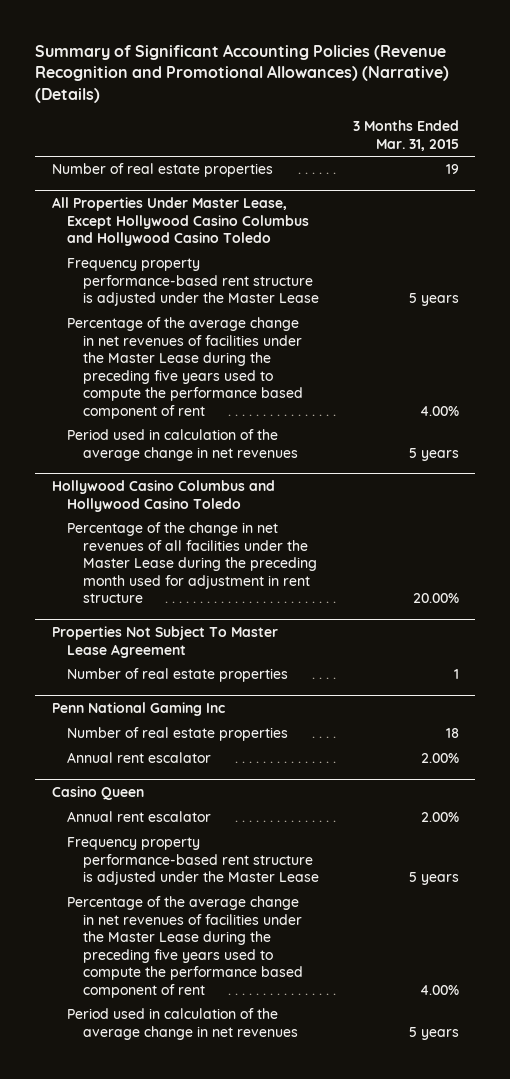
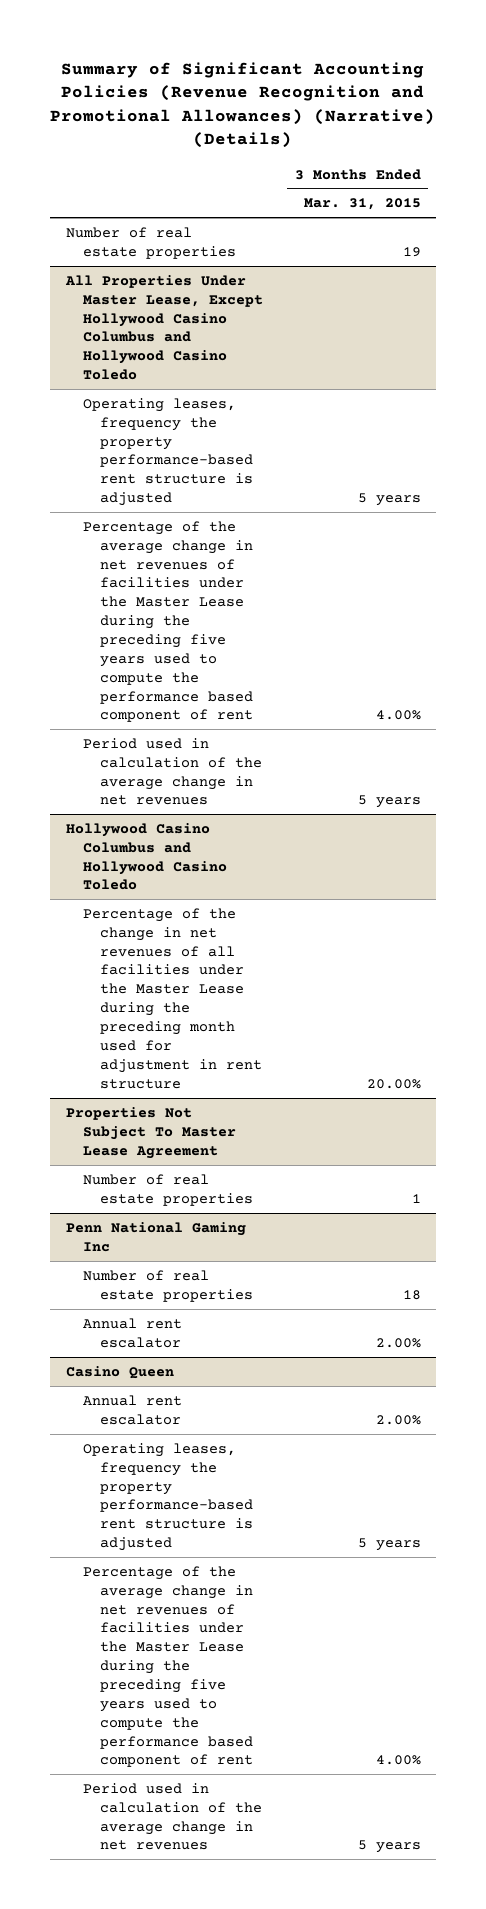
[67,258,320,307] Frequency property performance-based rent structure is adjusted under the Master Lease -> [83,397,254,507] Operating leases, frequency the property performance-based rent structure is adjusted
[67,837,320,886] Frequency property performance-based rent structure is adjusted under the Master Lease -> [83,1442,254,1552] Operating leases, frequency the property performance-based rent structure is adjusted

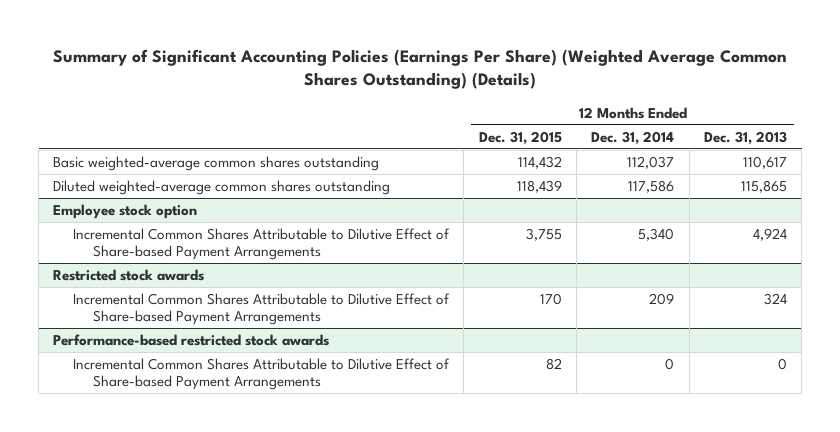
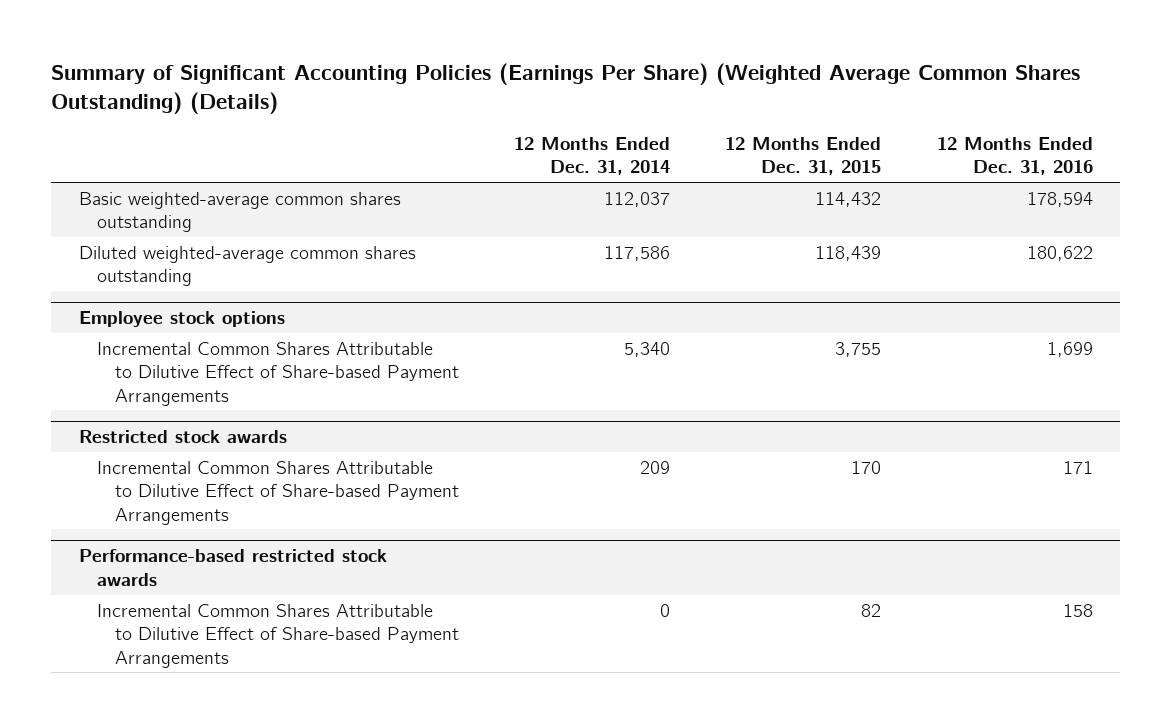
[703,130,787,145] Dec. 31, 2013 -> none
none -> [936,136,1093,176] 12 Months Ended Dec. 31, 2016
[53,204,198,220] Employee stock option -> [79,311,286,328] Employee stock options

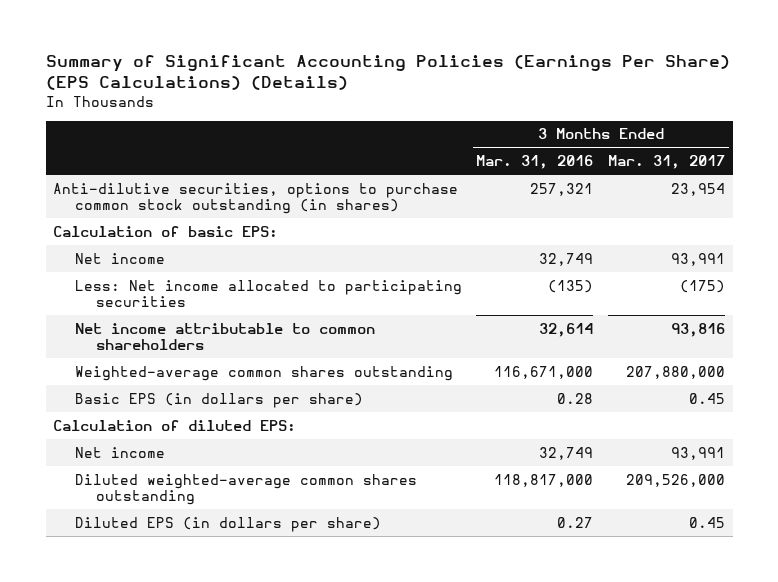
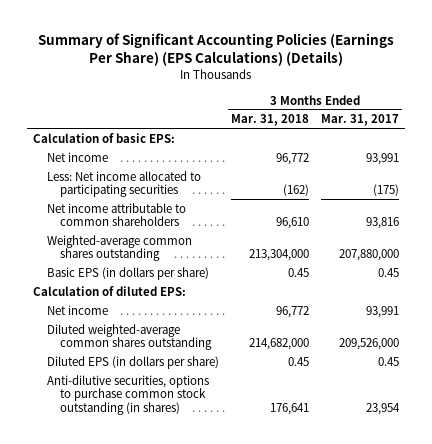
[476,155,594,170] Mar. 31, 2016 -> none
none -> [230,114,309,127] Mar. 31, 2018
[52,182,458,214] Anti-dilutive securities, options to purchase common stock outstanding (in shares) -> [46,374,209,415] Anti-dilutive securities, options to purchase common stock outstanding (in shares)

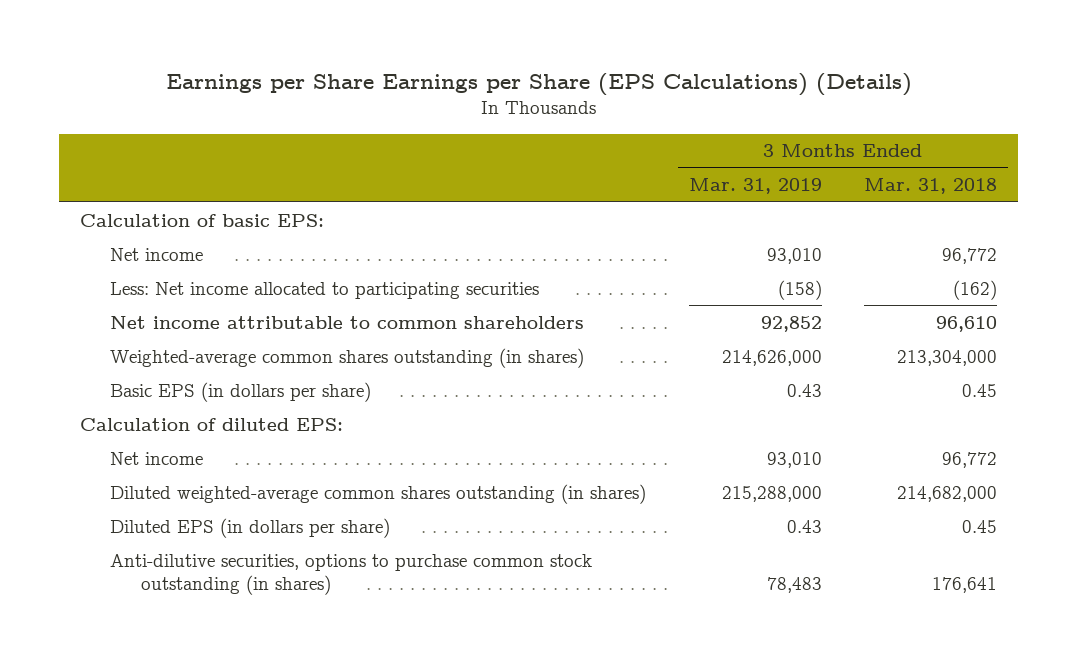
[38,33,395,67] Summary of Significant Accounting Policies (Earnings Per Share) (EPS Calculations) (Details) -> [165,72,912,96] Earnings per Share Earnings per Share (EPS Calculations) (Details)
[321,114,400,127] Mar. 31, 2017 -> none
none -> [688,178,822,195] Mar. 31, 2019
[46,234,192,262] Weighted-average common shares outstanding -> [110,347,585,368] Weighted-average common shares outstanding (in shares)
[46,323,213,351] Diluted weighted-average common shares outstanding -> [110,483,647,504] Diluted weighted-average common shares outstanding (in shares)

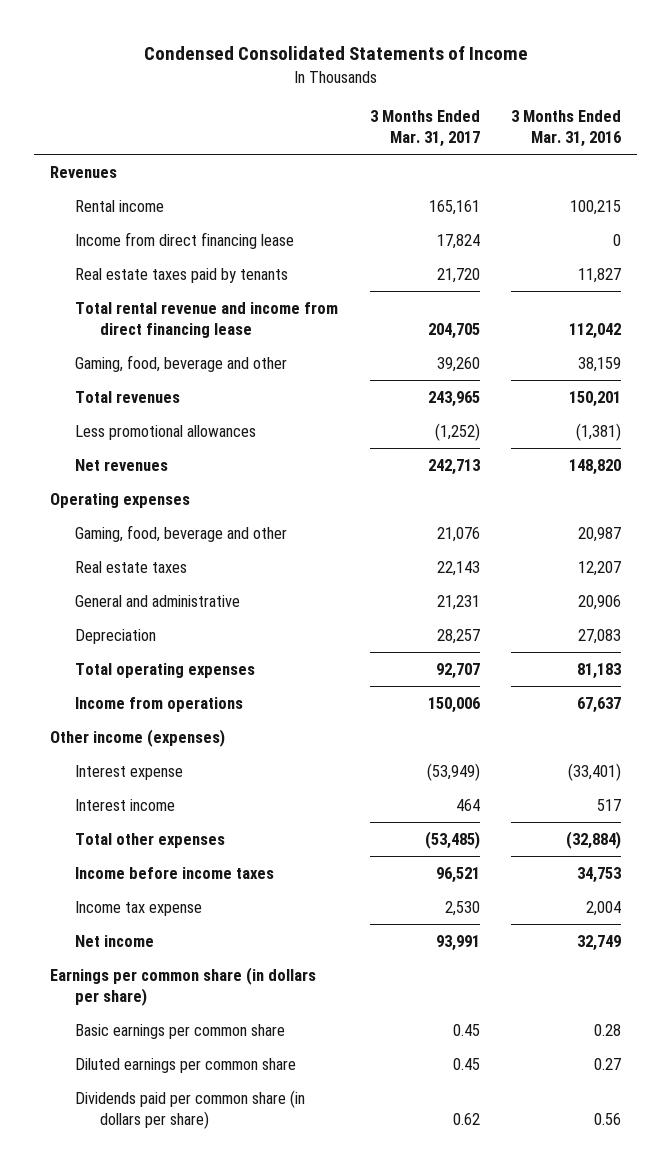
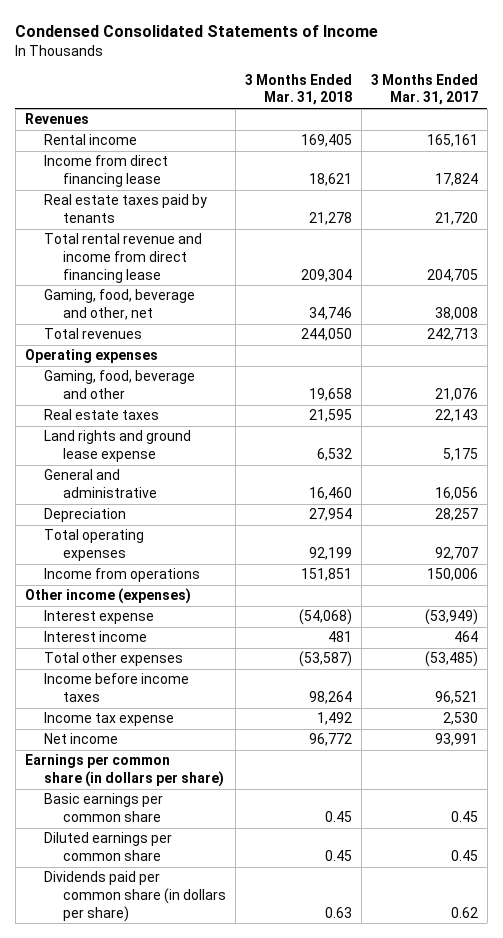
[511,110,622,148] 3 Months Ended Mar. 31, 2016 -> none
none -> [244,73,352,106] 3 Months Ended Mar. 31, 2018
[75,424,257,440] Less promotional allowances -> none
[75,458,169,471] Net revenues -> none
[75,354,288,372] Gaming, food, beverage and other -> [43,289,195,321] Gaming, food, beverage and other, net
[436,356,480,372] 39,260 -> [434,307,478,321] 38,008
[427,390,480,407] 243,965 -> [426,328,478,342] 242,713
none -> [43,430,191,463] Land rights and ground lease expense
[436,594,480,610] 21,231 -> [434,487,478,501] 16,056

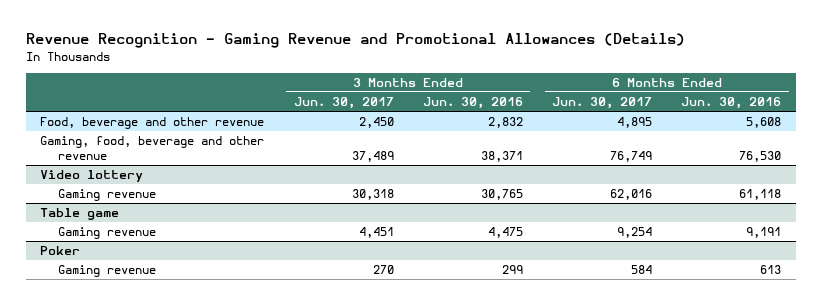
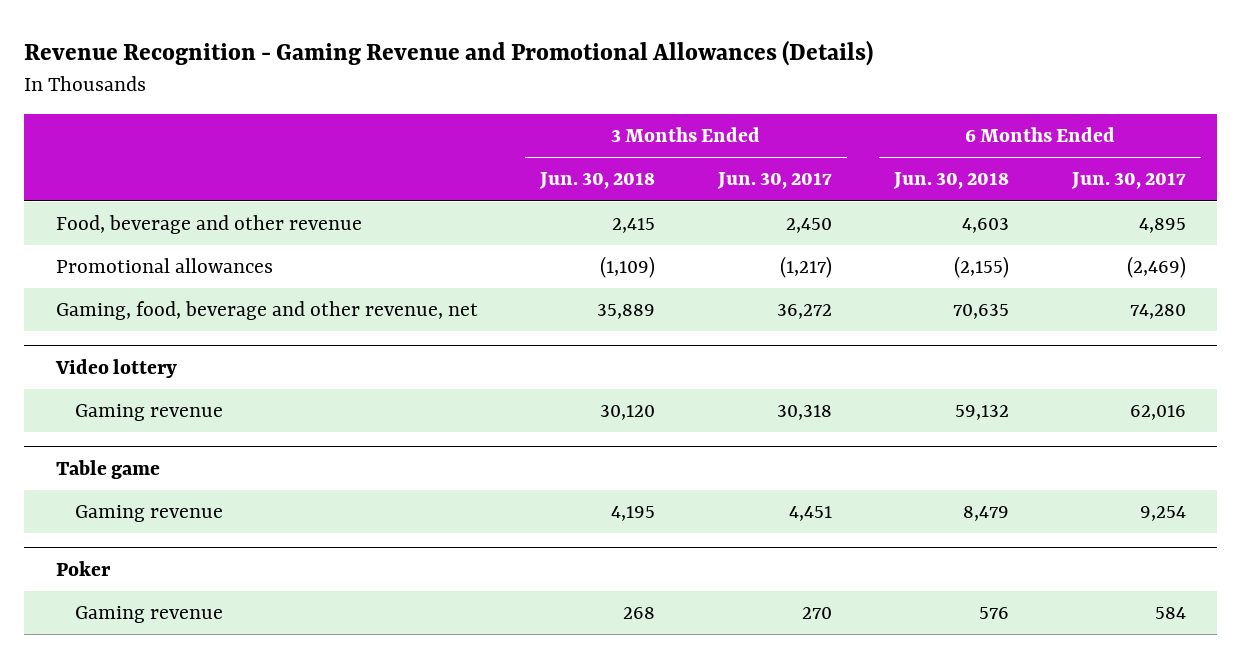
[422,97,523,110] Jun. 30, 2016 -> none
[681,97,782,110] Jun. 30, 2016 -> none
none -> [539,172,656,190] Jun. 30, 2018
none -> [893,172,1010,190] Jun. 30, 2018
none -> [55,258,273,274] Promotional allowances
[40,136,265,160] Gaming, food, beverage and other revenue -> [55,301,478,321] Gaming, food, beverage and other revenue, net
[351,150,394,162] 37,489 -> [776,304,832,320] 36,272
[610,150,653,162] 76,749 -> [1129,304,1186,320] 74,280

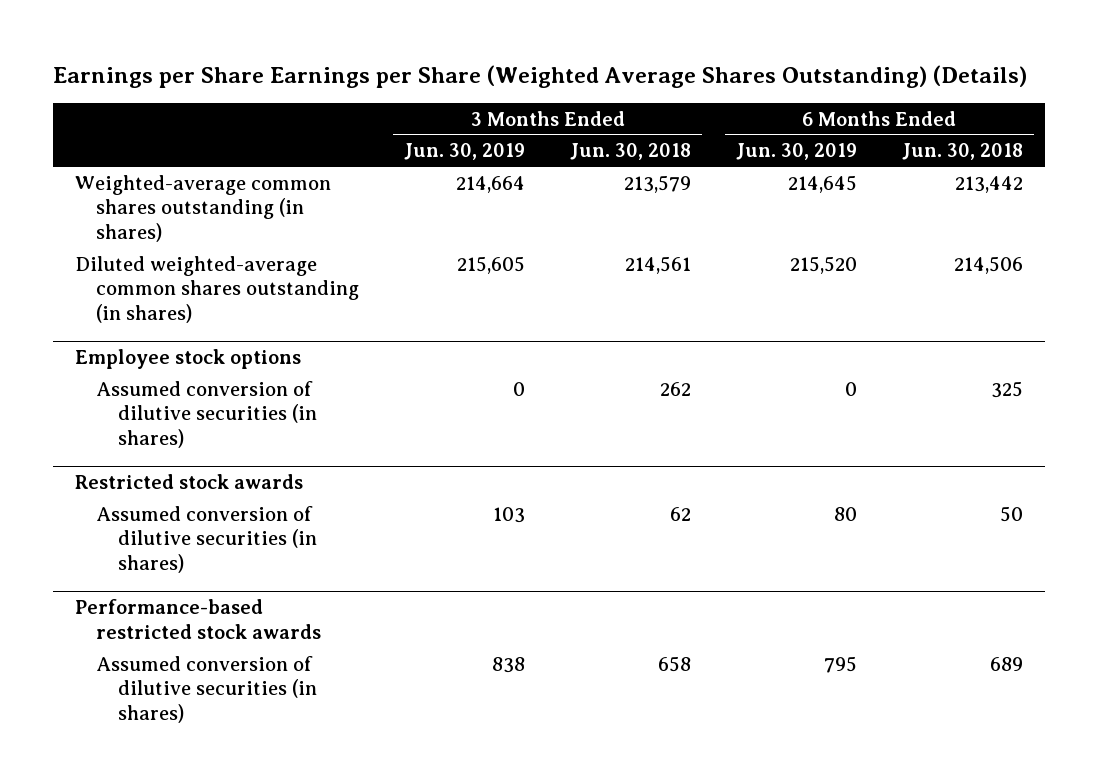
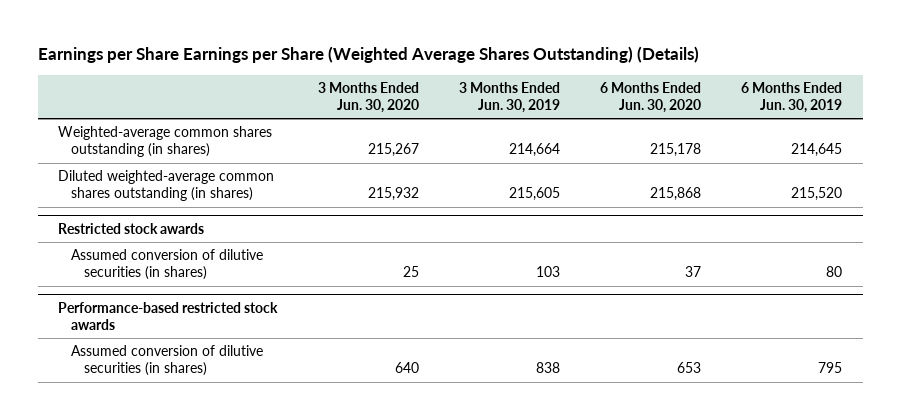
[569,143,691,161] Jun. 30, 2018 -> none
[901,143,1023,161] Jun. 30, 2018 -> none
none -> [317,82,419,114] 3 Months Ended Jun. 30, 2020
none -> [600,82,702,114] 6 Months Ended Jun. 30, 2020
[74,349,301,370] Employee stock options -> none
[96,380,317,449] Assumed conversion of dilutive securities (in shares) -> none

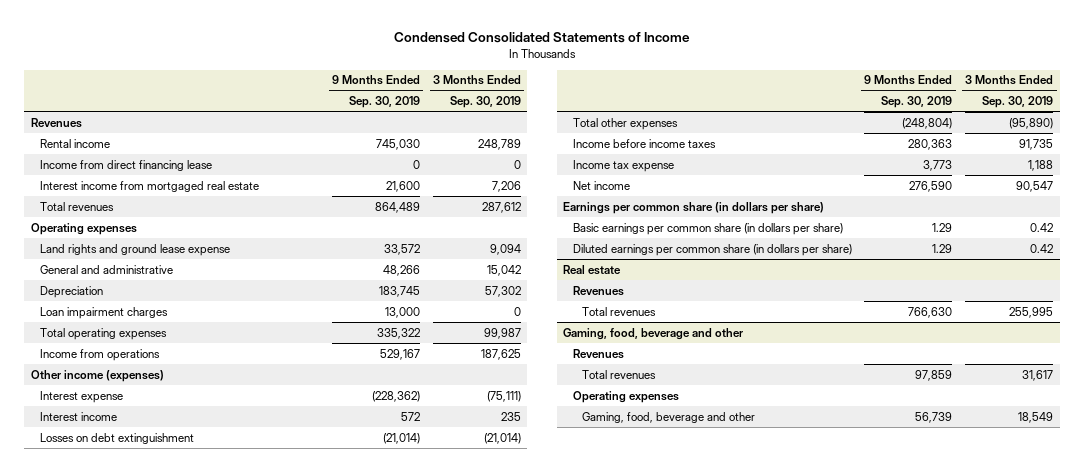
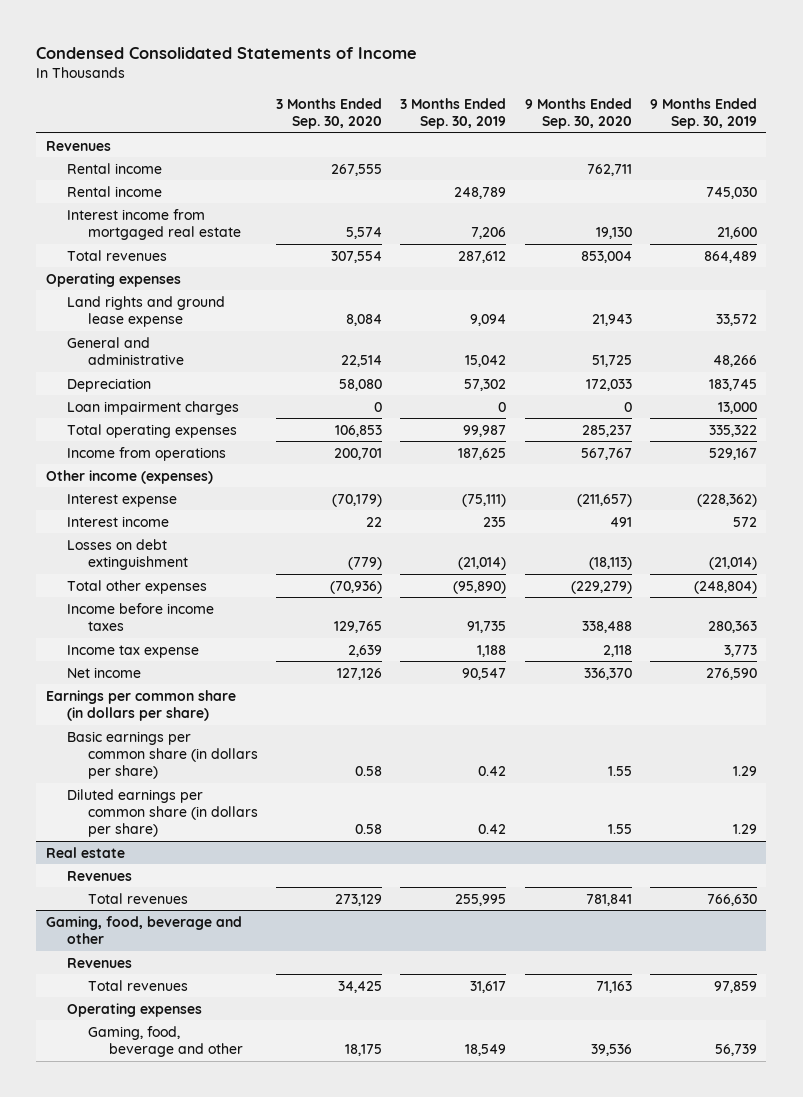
none -> [276,97,383,130] 3 Months Ended Sep. 30, 2020
none -> [524,97,632,130] 9 Months Ended Sep. 30, 2020
none -> [66,162,162,174] Rental income
[40,159,213,171] Income from direct financing lease -> none

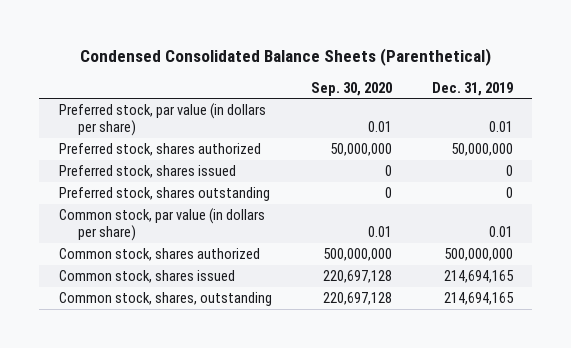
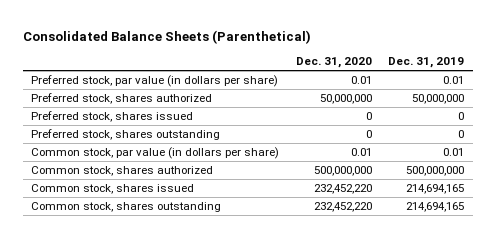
[79,47,491,66] Condensed Consolidated Balance Sheets (Parenthetical) -> [22,29,311,44] Consolidated Balance Sheets (Parenthetical)
[311,81,393,96] Sep. 30, 2020 -> none
none -> [295,57,372,69] Dec. 31, 2020
[58,292,272,307] Common stock, shares, outstanding -> [31,202,222,213] Common stock, shares outstanding

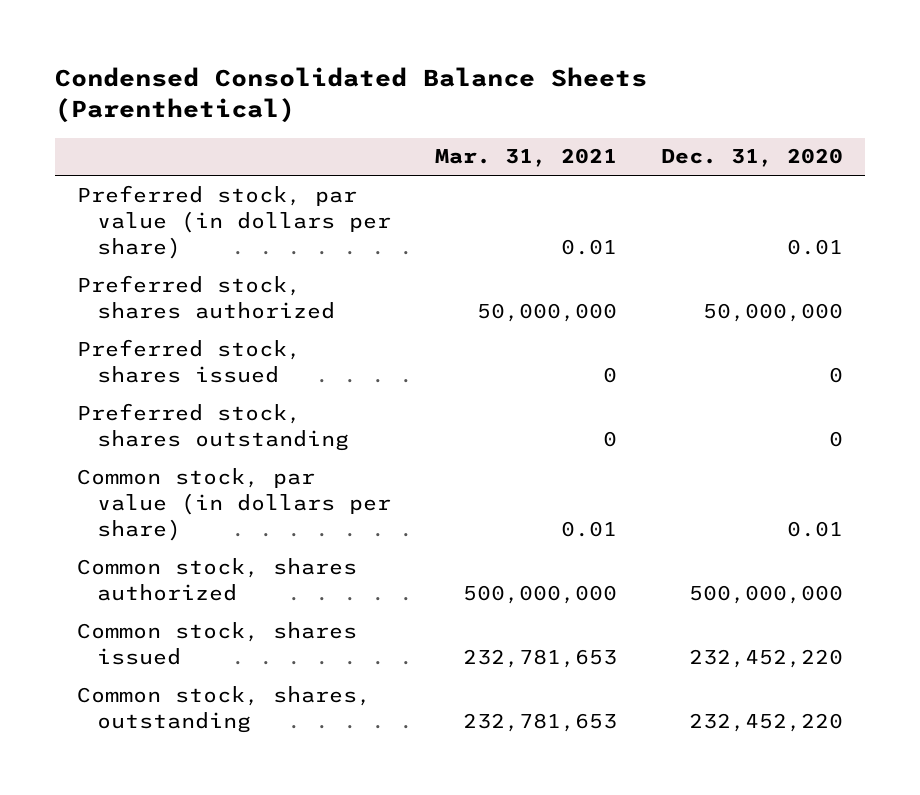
[22,29,311,44] Consolidated Balance Sheets (Parenthetical) -> [54,67,647,124] Condensed Consolidated Balance Sheets (Parenthetical)
[388,57,465,69] Dec. 31, 2019 -> none
none -> [434,148,617,168] Mar. 31, 2021
[31,202,222,213] Common stock, shares outstanding -> [76,685,371,733] Common stock, shares, outstanding

